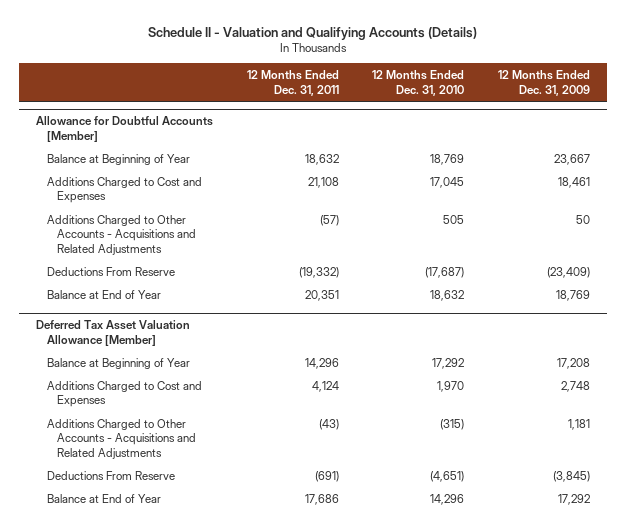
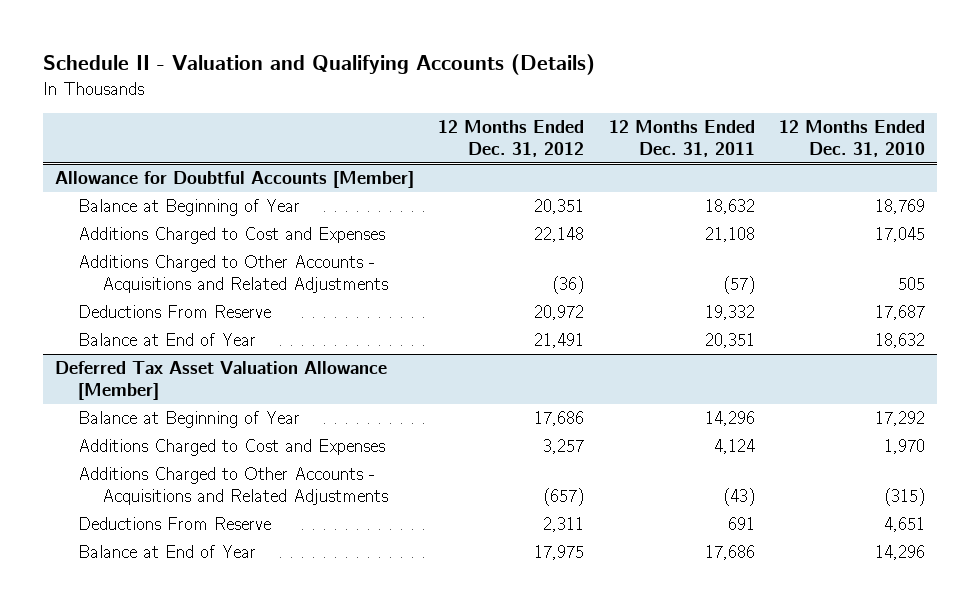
[498,70,591,96] 12 Months Ended Dec. 31, 2009 -> none
none -> [438,119,585,158] 12 Months Ended Dec. 31, 2012
[298,266,339,278] (19,332) -> [704,305,755,321] 19,332
[425,266,465,278] (17,687) -> [875,305,926,321] 17,687
[314,470,339,482] (691) -> [727,517,755,531] 691
[430,470,465,482] (4,651) -> [884,517,926,533] 4,651

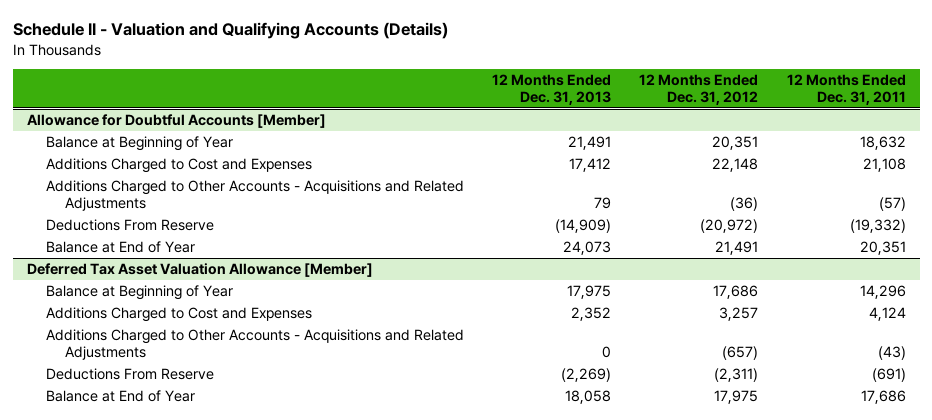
[779,119,926,158] 12 Months Ended Dec. 31, 2010 -> none
none -> [492,73,612,105] 12 Months Ended Dec. 31, 2013
[534,305,585,321] 20,972 -> [700,218,759,233] (20,972)
[704,305,755,321] 19,332 -> [849,218,906,233] (19,332)
[543,517,585,533] 2,311 -> [714,367,759,382] (2,311)
[727,517,755,531] 691 -> [871,367,906,382] (691)

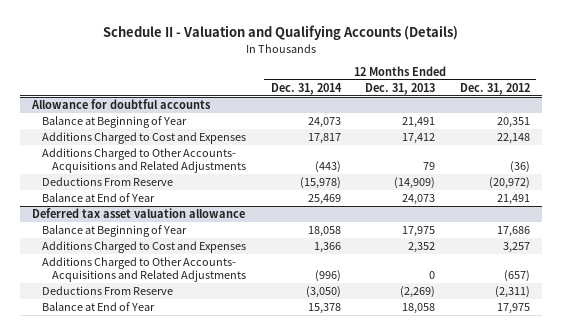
[786,73,906,105] 12 Months Ended Dec. 31, 2011 -> none
none -> [270,82,342,95] Dec. 31, 2014
[26,113,326,128] Allowance for Doubtful Accounts [Member] -> [31,99,212,110] Allowance for doubtful accounts
[45,179,464,211] Additions Charged to Other Accounts - Acquisitions and Related Adjustments -> [41,148,246,173] Additions Charged to Other Accounts- Acquisitions and Related Adjustments
[26,262,373,277] Deferred Tax Asset Valuation Allowance [Member] -> [32,208,246,219] Deferred tax asset valuation allowance
[45,328,464,360] Additions Charged to Other Accounts - Acquisitions and Related Adjustments -> [41,257,246,282] Additions Charged to Other Accounts- Acquisitions and Related Adjustments

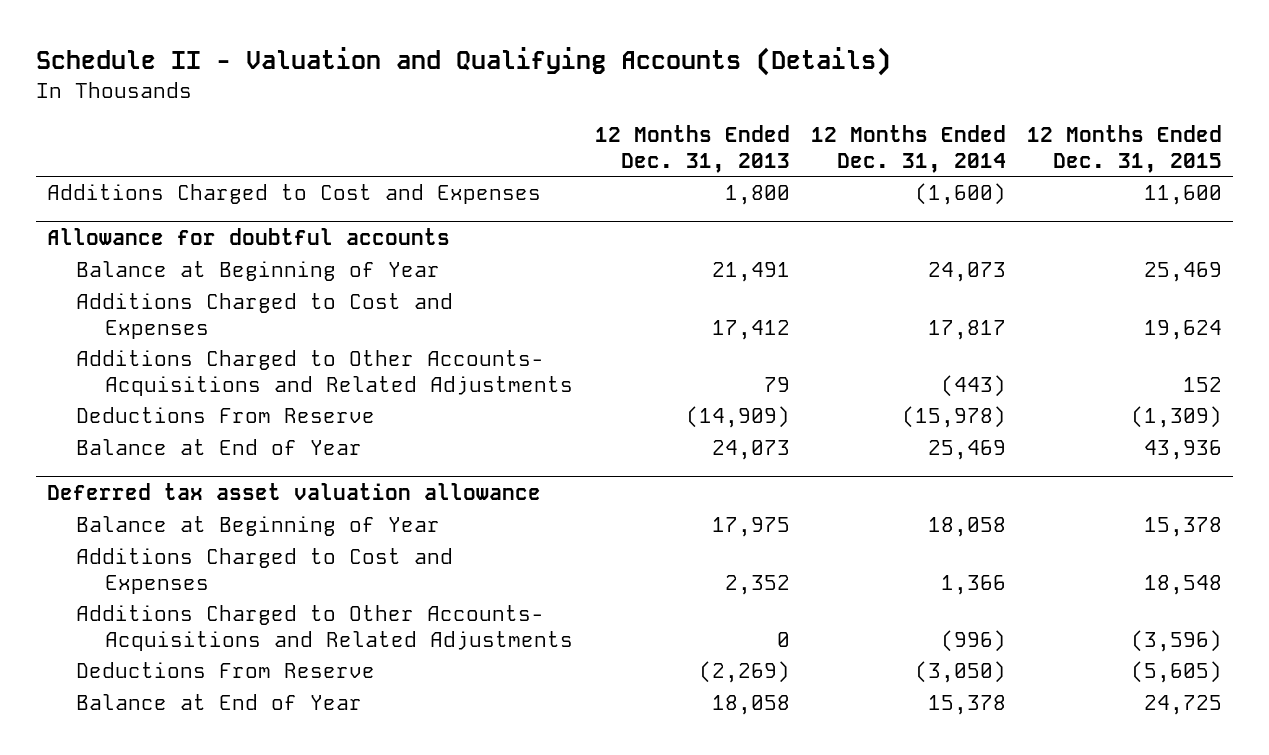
[459,82,530,95] Dec. 31, 2012 -> none
none -> [1027,125,1223,173] 12 Months Ended Dec. 31, 2015
none -> [46,184,541,205] Additions Charged to Cost and Expenses

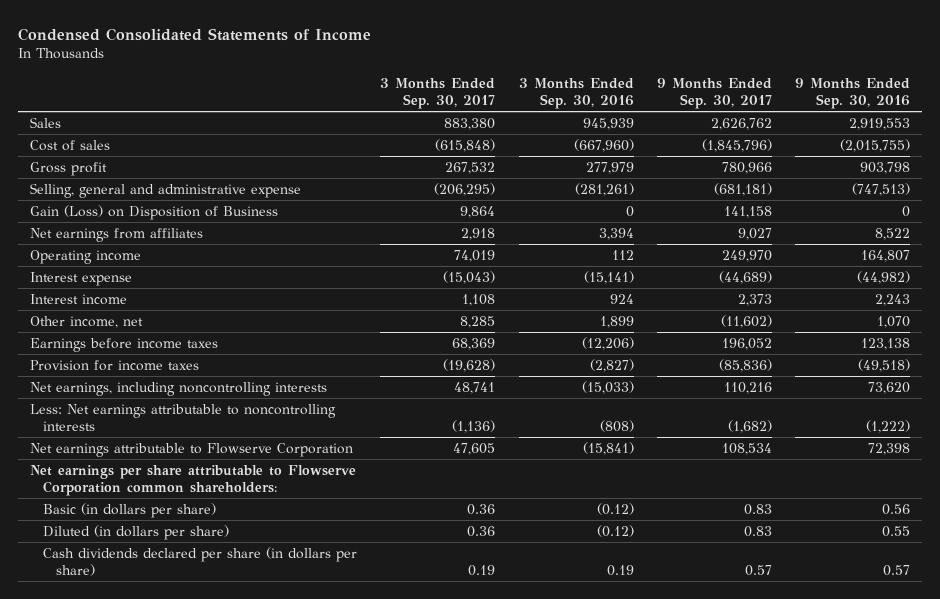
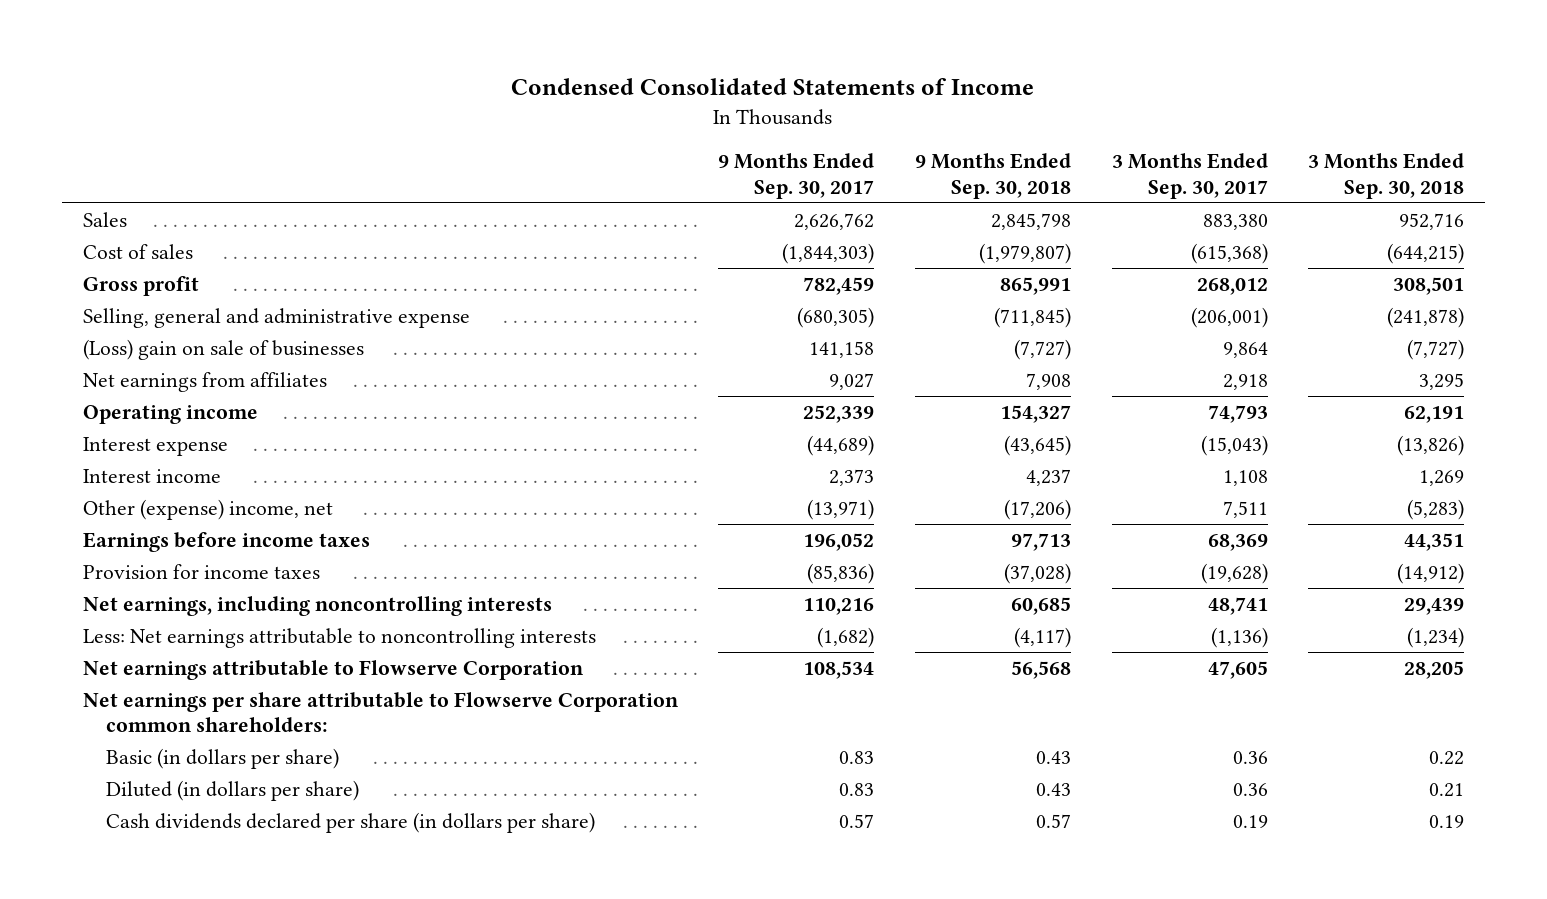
[518,78,634,110] 3 Months Ended Sep. 30, 2016 -> none
[795,78,911,110] 9 Months Ended Sep. 30, 2016 -> none
none -> [914,153,1071,199] 9 Months Ended Sep. 30, 2018
none -> [1308,153,1465,199] 3 Months Ended Sep. 30, 2018
[435,138,496,152] (615,848) -> [1190,242,1268,264] (615,368)
[701,138,772,152] (1,845,796) -> [782,242,875,264] (1,844,303)
[445,161,496,174] 267,532 -> [1196,277,1268,295] 268,012
[721,161,772,174] 780,966 -> [803,276,875,295] 782,459
[434,182,496,196] (206,295) -> [1190,306,1268,328] (206,001)
[713,182,772,196] (681,181) -> [797,306,875,328] (680,305)
[29,204,278,220] Gain (Loss) on Disposition of Business -> [82,338,364,360] (Loss) gain on sale of businesses
[454,249,496,262] 74,019 -> [1207,404,1268,423] 74,793
[721,249,772,262] 249,970 -> [803,404,875,423] 252,339
[29,315,143,328] Other income, net -> [82,498,333,520] Other (expense) income, net
[460,315,496,328] 8,285 -> [1222,500,1268,518] 7,511
[720,314,772,328] (11,602) -> [807,498,875,520] (13,971)

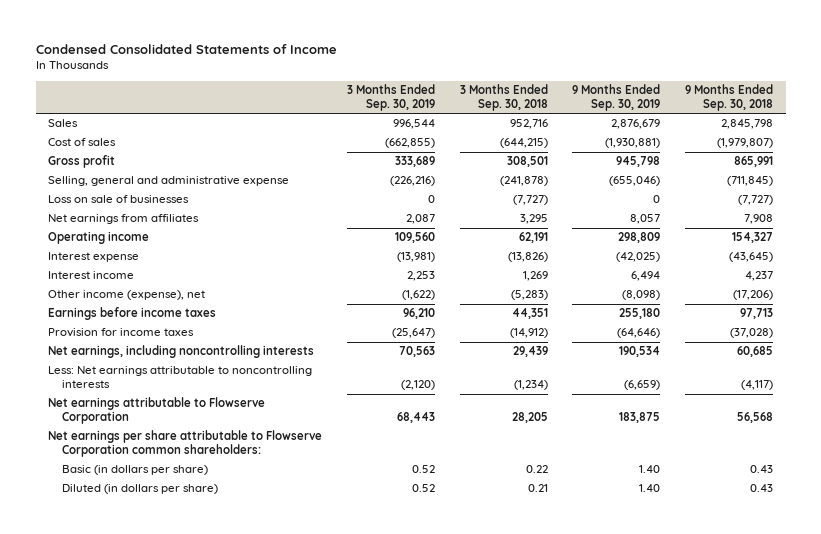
[718,153,875,199] 9 Months Ended Sep. 30, 2017 -> none
[1111,153,1268,199] 3 Months Ended Sep. 30, 2017 -> none
none -> [347,83,436,111] 3 Months Ended Sep. 30, 2019
none -> [572,83,661,111] 9 Months Ended Sep. 30, 2019
[82,338,364,360] (Loss) gain on sale of businesses -> [48,195,190,204] Loss on sale of businesses
[82,498,333,520] Other (expense) income, net -> [48,290,206,301] Other income (expense), net
[106,811,596,833] Cash dividends declared per share (in dollars per share) -> none

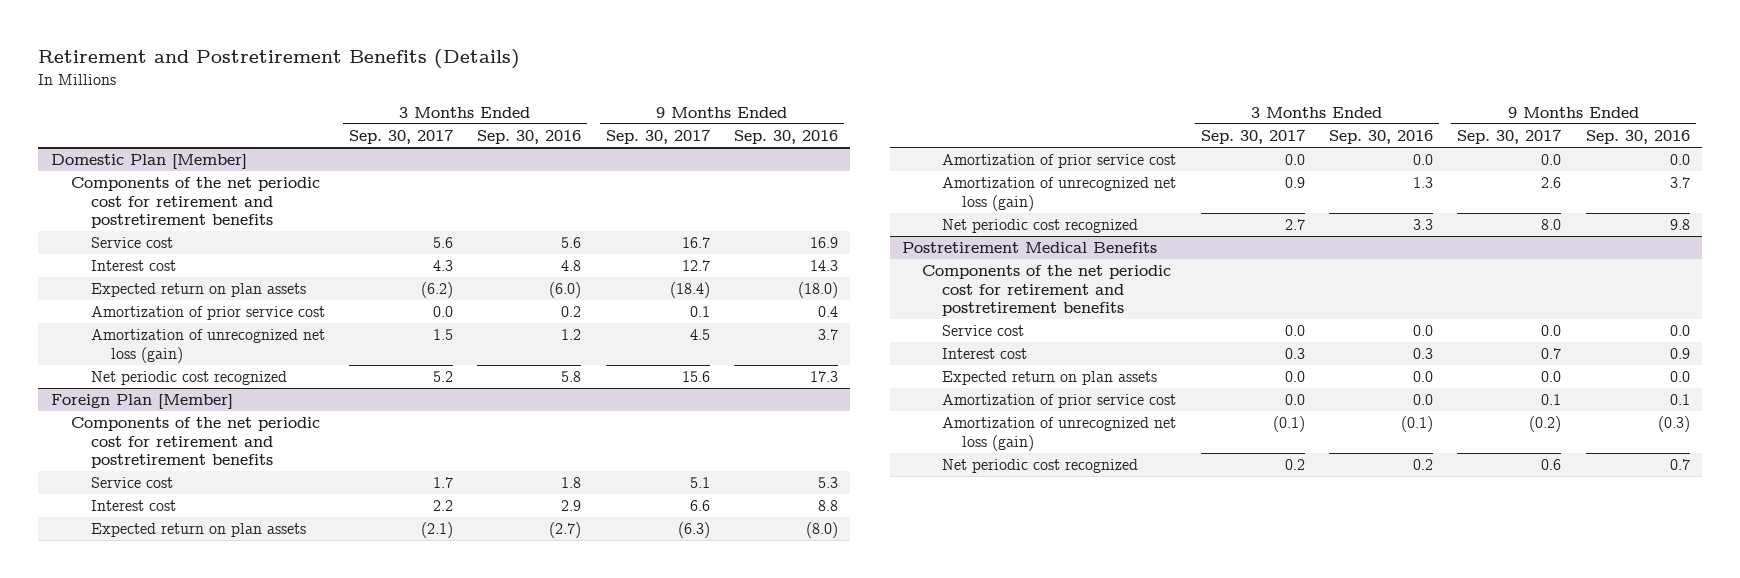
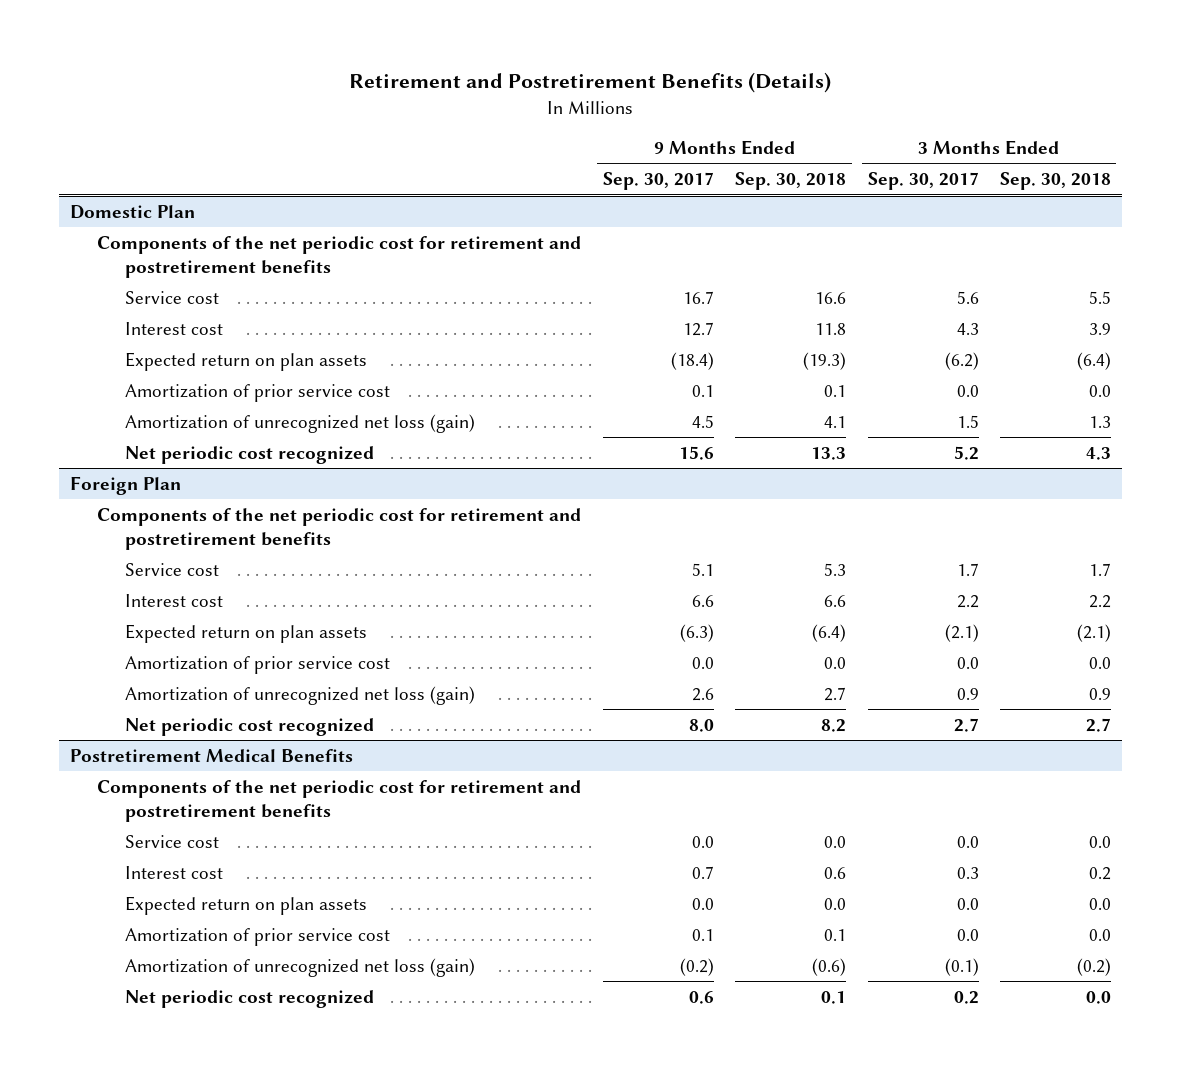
[477,130,582,145] Sep. 30, 2016 -> none
[734,130,839,145] Sep. 30, 2016 -> none
none -> [735,172,847,191] Sep. 30, 2018
none -> [1000,172,1112,191] Sep. 30, 2018
[50,154,247,170] Domestic Plan [Member] -> [69,204,195,219] Domestic Plan
[50,394,233,410] Foreign Plan [Member] -> [69,475,181,495] Foreign Plan

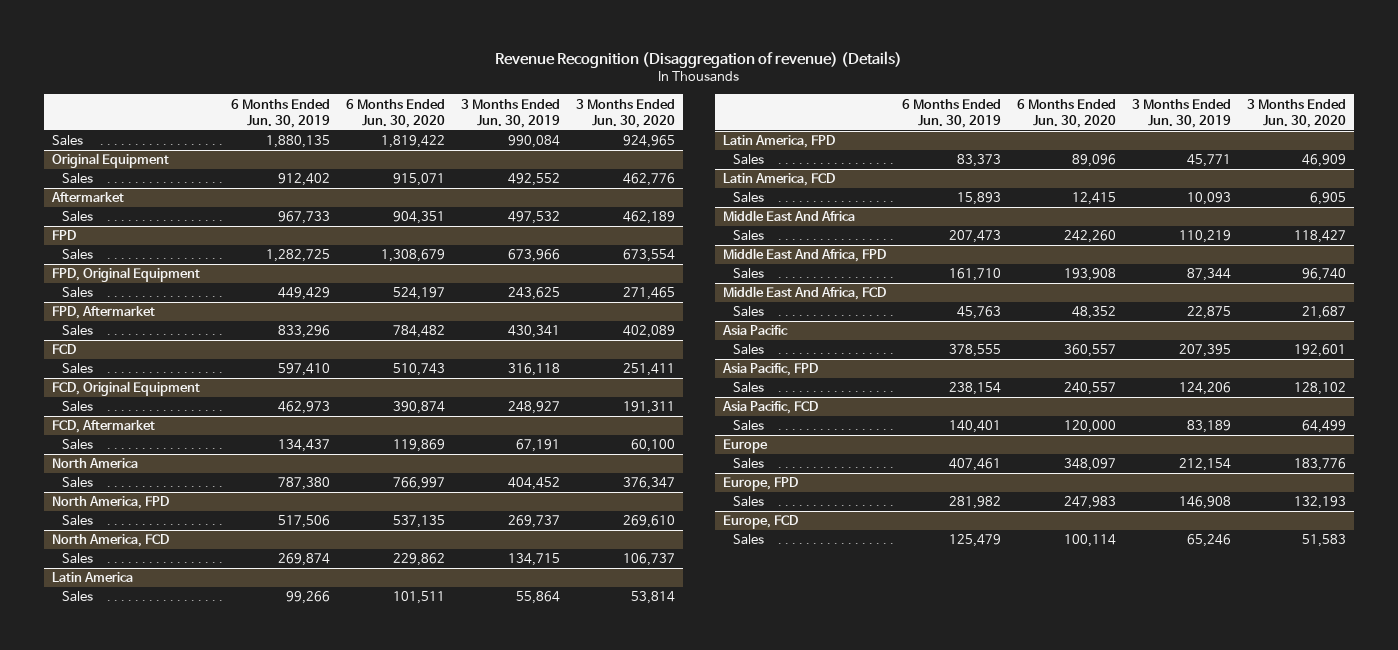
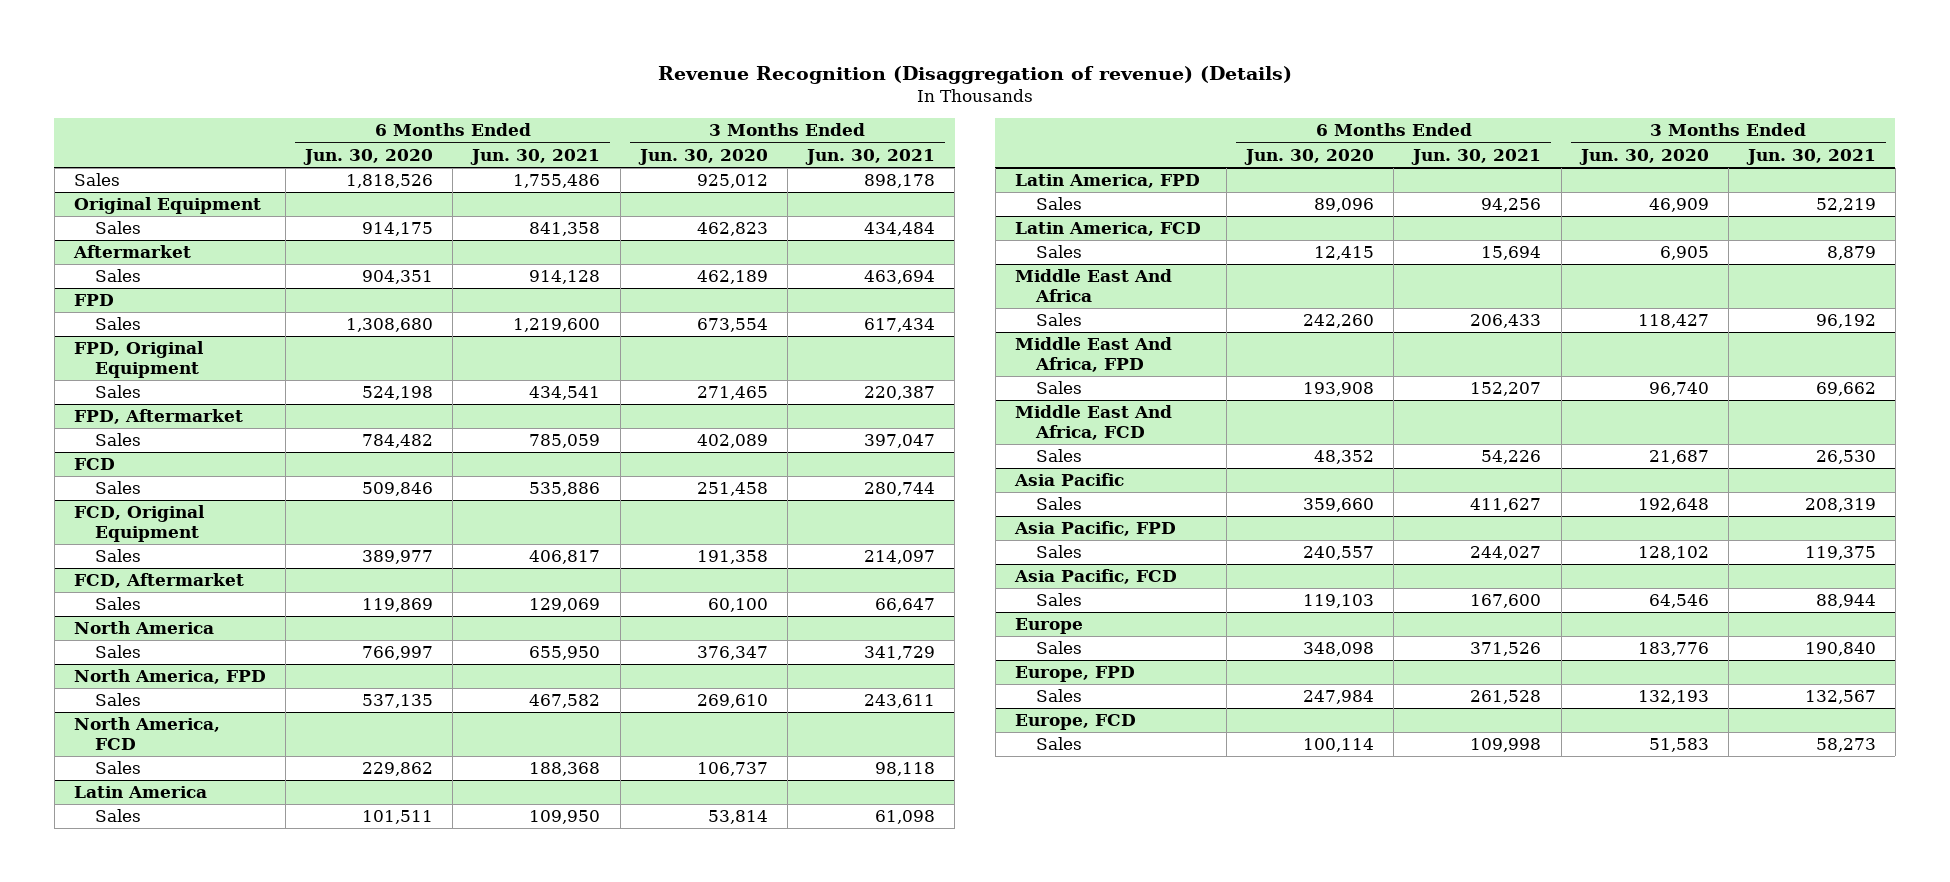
[230,98,330,128] 6 Months Ended Jun. 30, 2019 -> none
[460,98,560,128] 3 Months Ended Jun. 30, 2019 -> none
none -> [470,148,601,165] Jun. 30, 2021
none -> [804,148,935,165] Jun. 30, 2021
[380,135,445,149] 1,819,422 -> [346,174,434,189] 1,818,526
[622,135,675,149] 924,965 -> [696,174,768,189] 925,012
[392,173,445,187] 915,071 -> [362,222,434,237] 914,175
[622,173,675,187] 462,776 -> [696,222,768,237] 462,823
[380,249,445,263] 1,308,679 -> [346,318,434,333] 1,308,680
[392,287,445,301] 524,197 -> [362,386,434,401] 524,198
[392,363,445,377] 510,743 -> [362,482,434,497] 509,846
[622,363,675,377] 251,411 -> [696,482,768,497] 251,458
[392,401,445,415] 390,874 -> [362,550,434,565] 389,977
[622,401,675,415] 191,311 -> [696,550,768,565] 191,358
[1064,344,1117,358] 360,557 -> [1303,498,1375,513] 359,660
[1294,344,1347,358] 192,601 -> [1637,498,1709,513] 192,648
[1064,420,1117,434] 120,000 -> [1303,594,1375,609] 119,103
[1302,420,1347,434] 64,499 -> [1648,594,1709,609] 64,546
[1064,458,1117,472] 348,097 -> [1303,642,1375,657] 348,098
[1064,496,1117,510] 247,983 -> [1303,690,1375,705] 247,984

